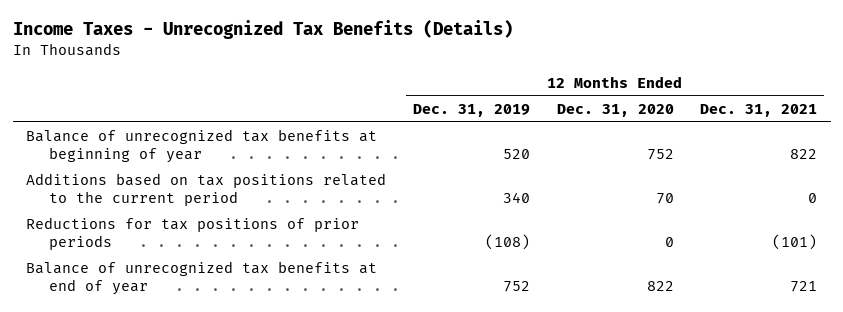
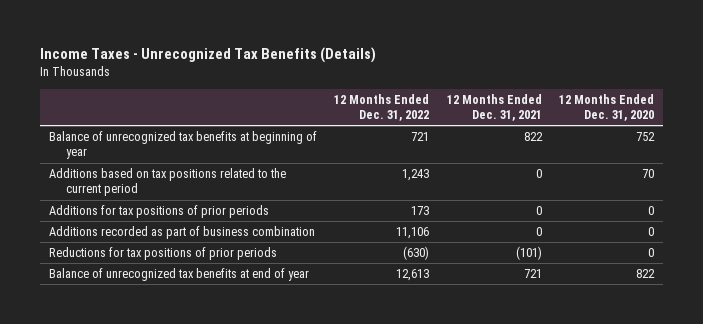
[412,103,530,117] Dec. 31, 2019 -> none
none -> [334,93,430,122] 12 Months Ended Dec. 31, 2022
none -> [48,204,269,218] Additions for tax positions of prior periods
none -> [48,225,315,239] Additions recorded as part of business combination

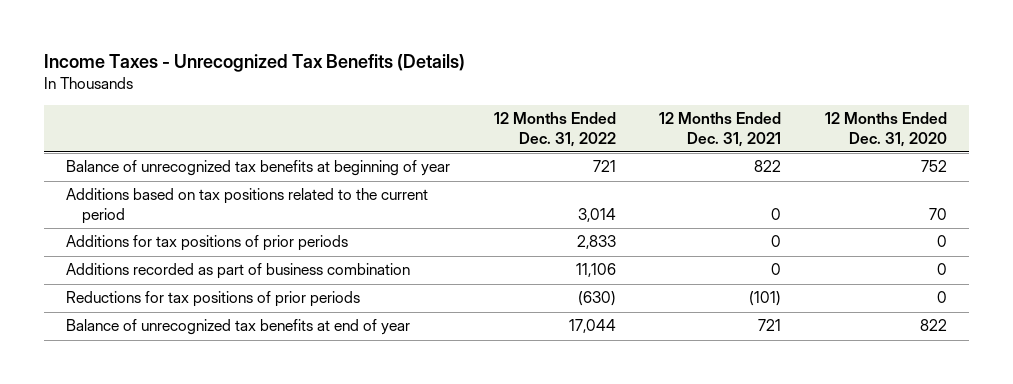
[402,168,430,181] 1,243 -> [577,207,616,222] 3,014
[411,205,430,215] 173 -> [576,235,616,250] 2,833
[396,268,430,281] 12,613 -> [568,319,616,334] 17,044

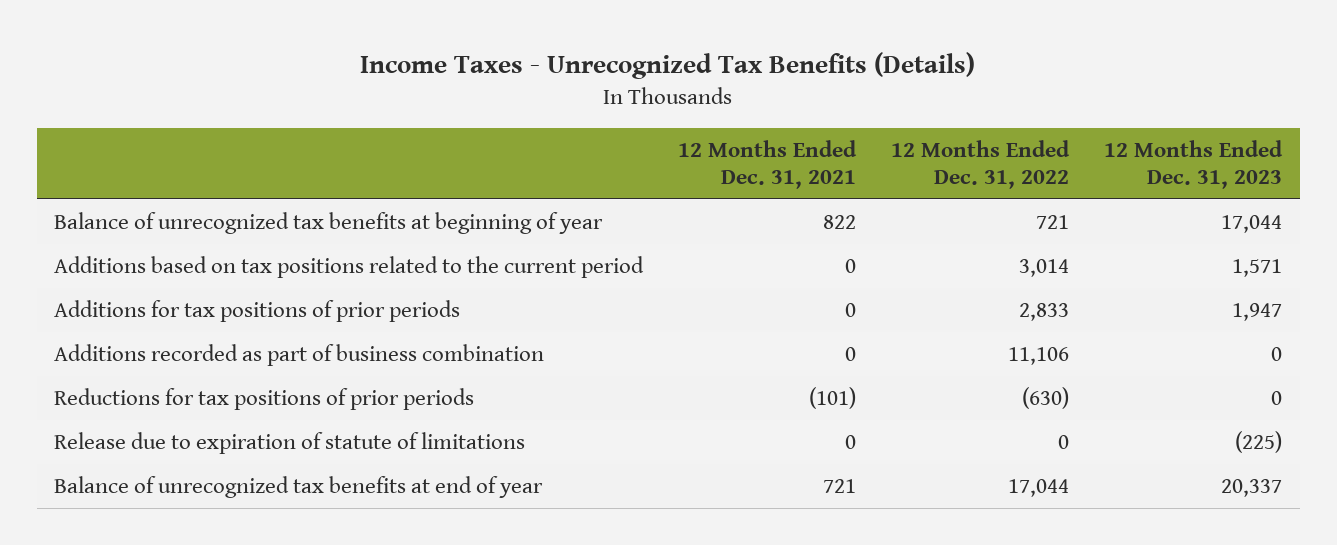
[824,112,947,147] 12 Months Ended Dec. 31, 2020 -> none
none -> [1104,139,1284,189] 12 Months Ended Dec. 31, 2023
none -> [54,432,526,455] Release due to expiration of statute of limitations

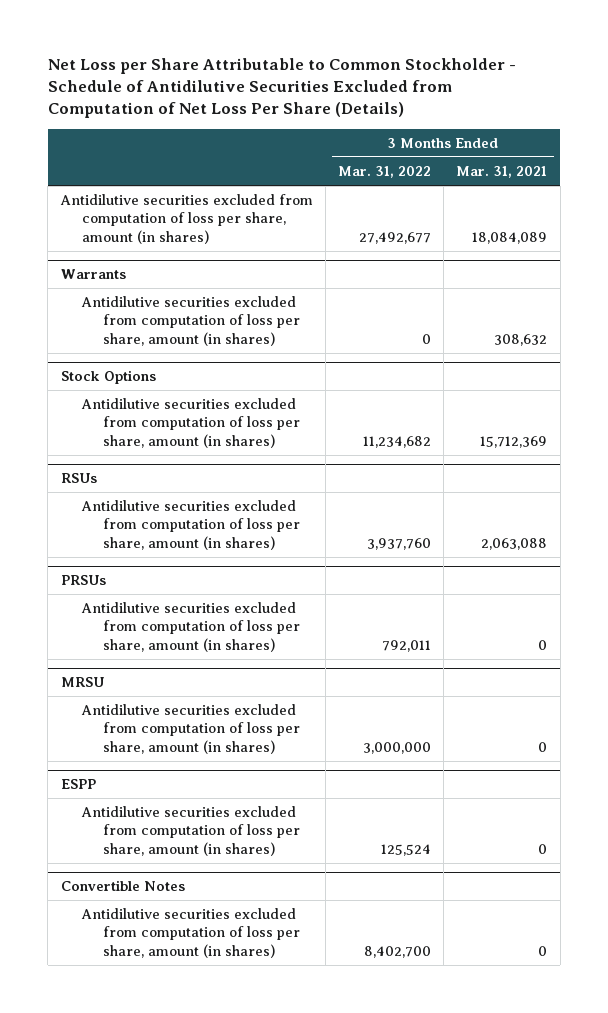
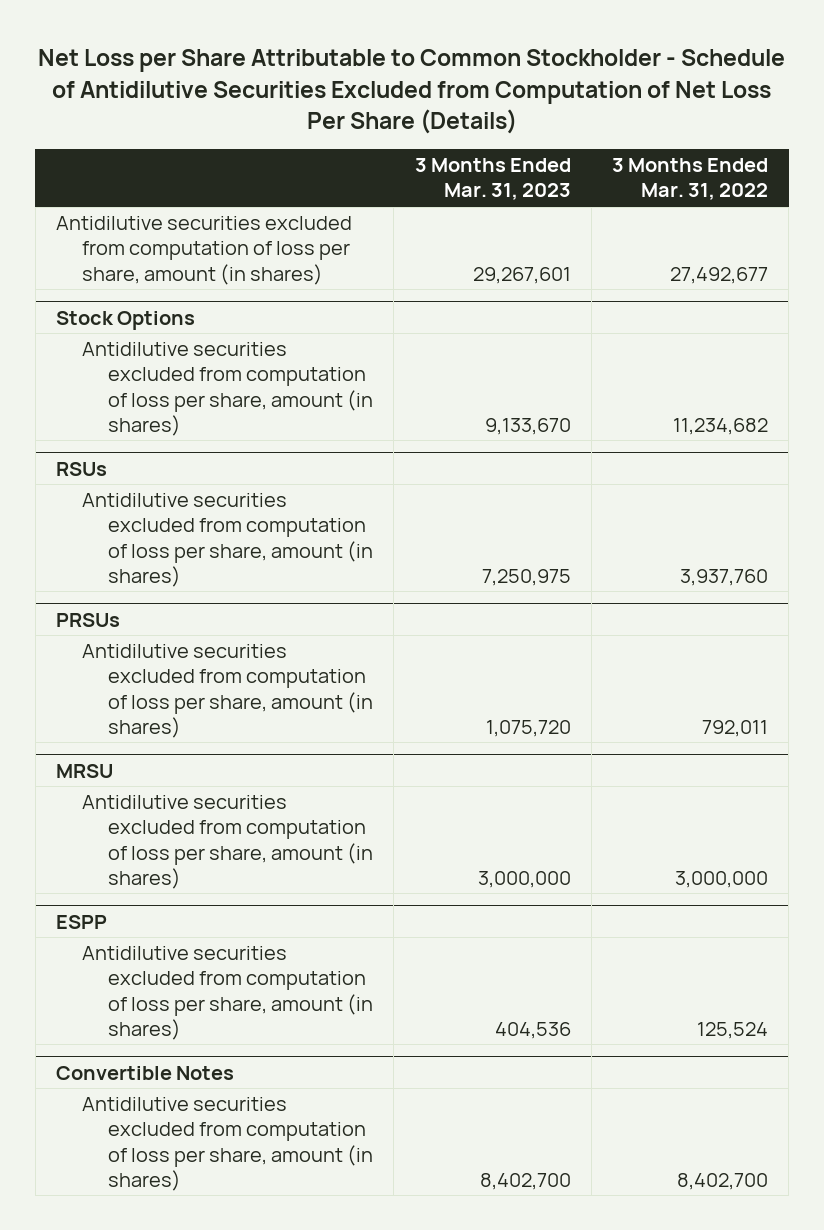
[456,165,548,178] Mar. 31, 2021 -> none
none -> [414,158,571,201] 3 Months Ended Mar. 31, 2023
[60,269,126,280] Warrants -> none
[80,296,300,346] Antidilutive securities excluded from computation of loss per share, amount (in shares) -> none

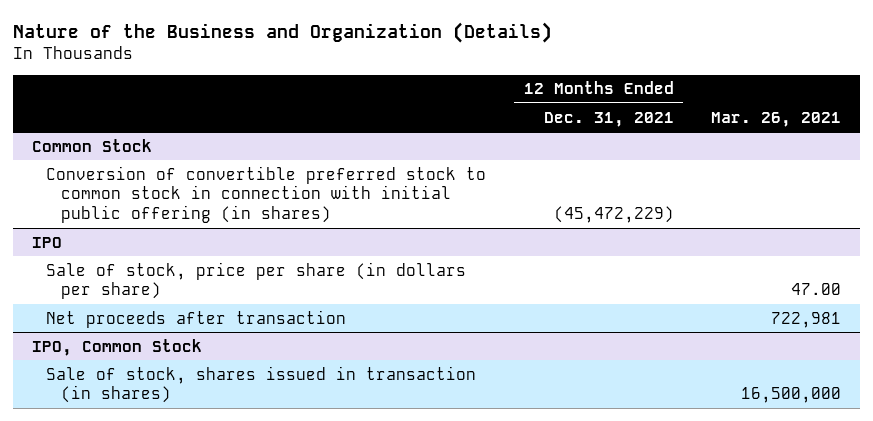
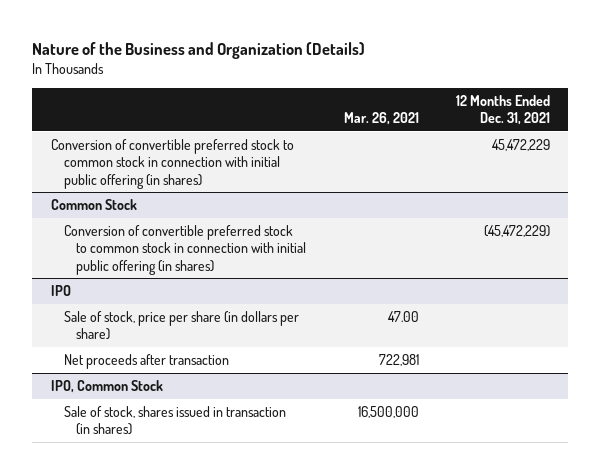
none -> [51,139,295,189] Conversion of convertible preferred stock to common stock in connection with initial public offering (in shares)

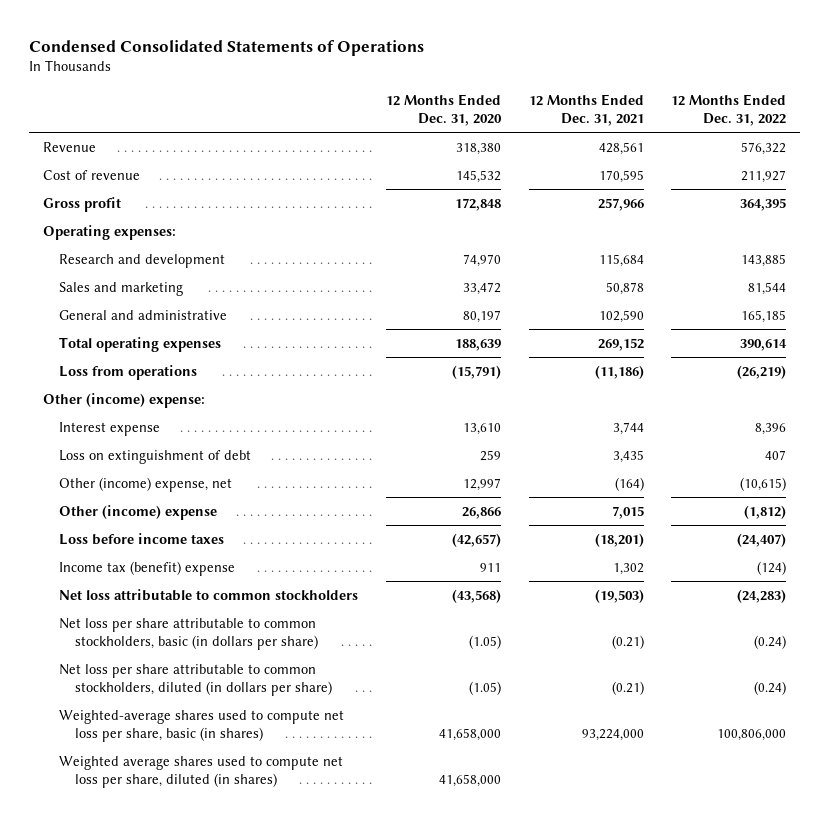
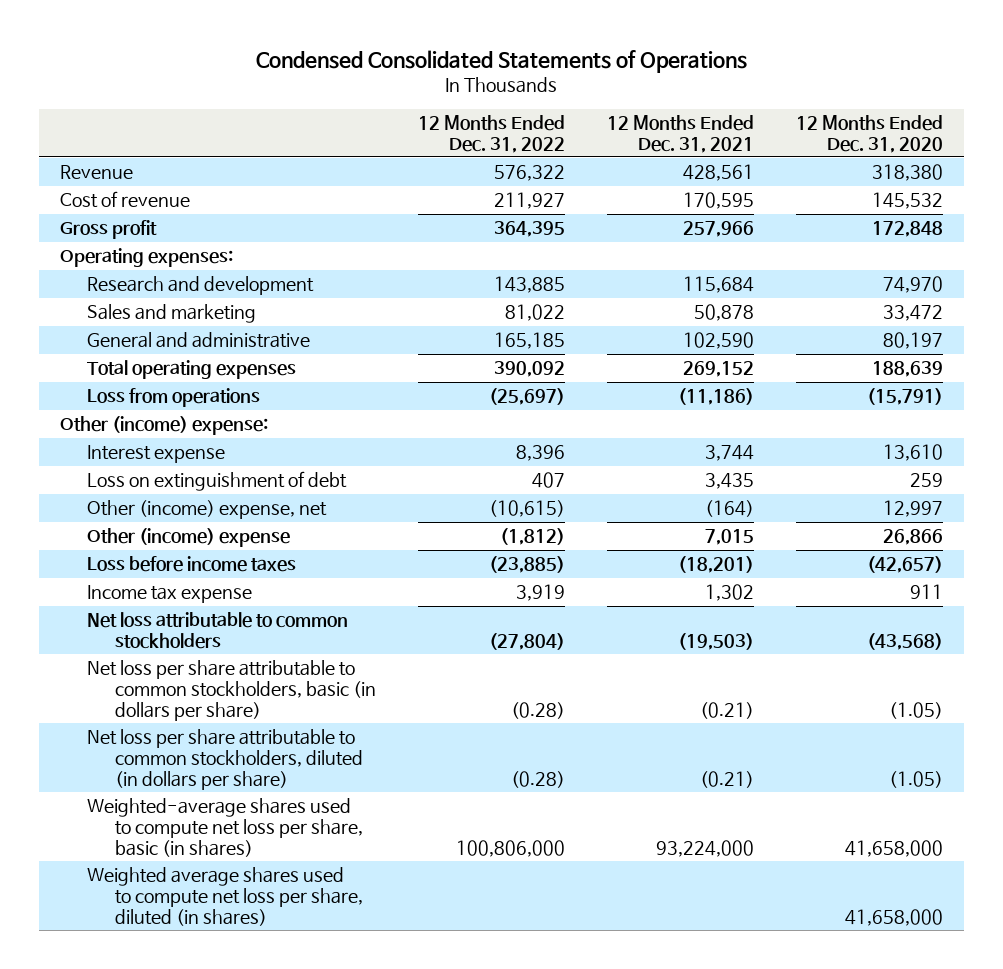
[748,282,787,296] 81,544 -> [504,304,565,322] 81,022
[740,339,788,352] 390,614 -> [493,361,565,378] 390,092
[737,365,787,380] (26,219) -> [488,388,565,406] (25,697)
[737,533,787,548] (24,407) -> [488,556,565,574] (23,885)
[58,561,235,577] Income tax (benefit) expense -> [87,585,253,604] Income tax expense
[757,561,787,576] (124) -> [515,584,565,602] 3,919
[737,589,787,604] (24,283) -> [488,633,565,651] (27,804)
[754,634,787,649] (0.24) -> [510,702,565,720] (0.28)
[754,680,787,695] (0.24) -> [510,771,565,789] (0.28)

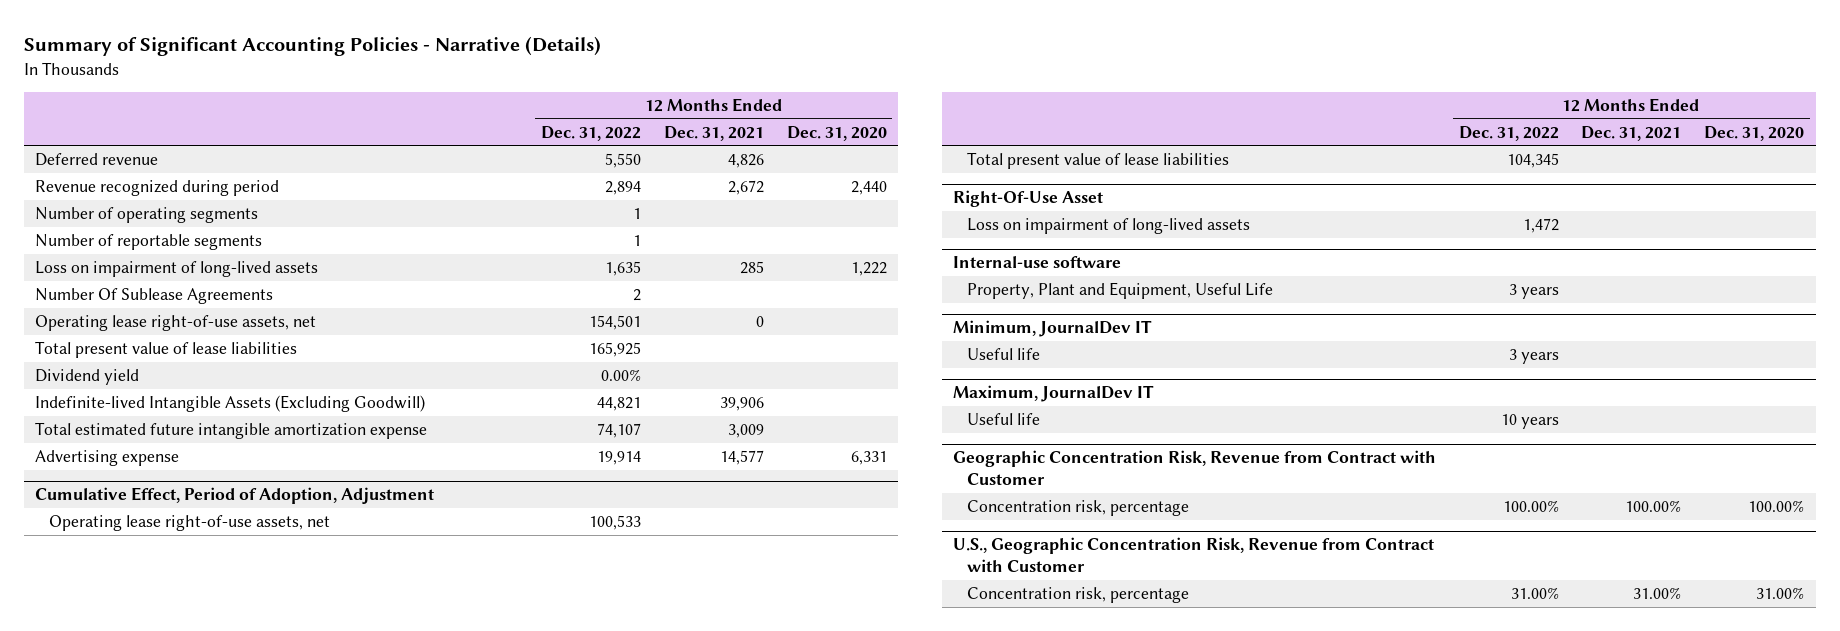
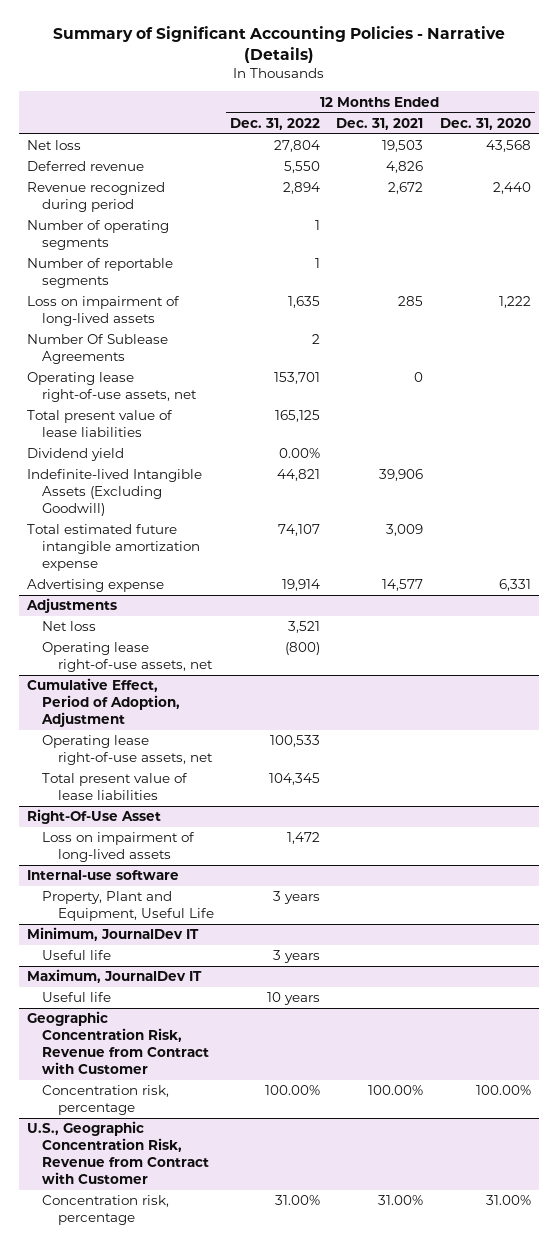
none -> [26,140,81,151] Net loss
[589,314,642,330] 154,501 -> [273,372,320,385] 153,701
[589,341,642,357] 165,925 -> [274,410,320,423] 165,125
none -> [25,598,117,614] Adjustments
none -> [42,621,97,632] Net loss
none -> [42,642,213,673] Operating lease right-of-use assets, net

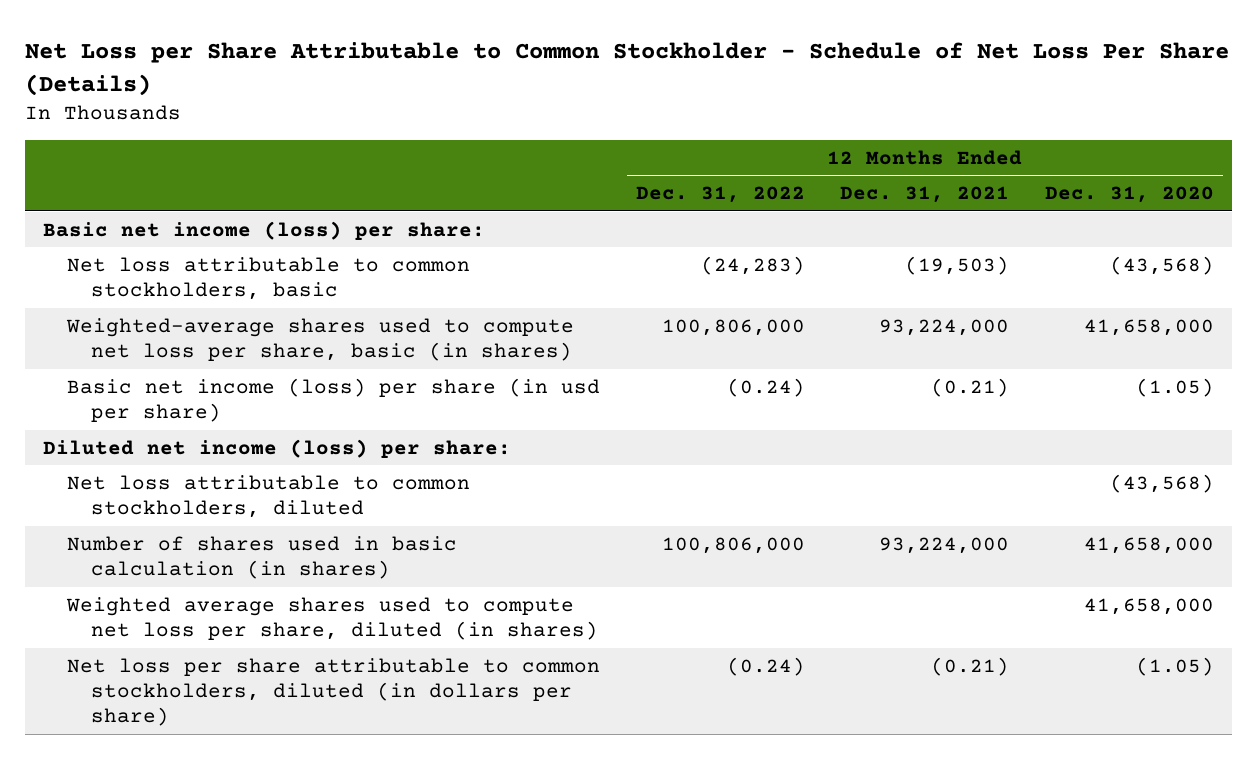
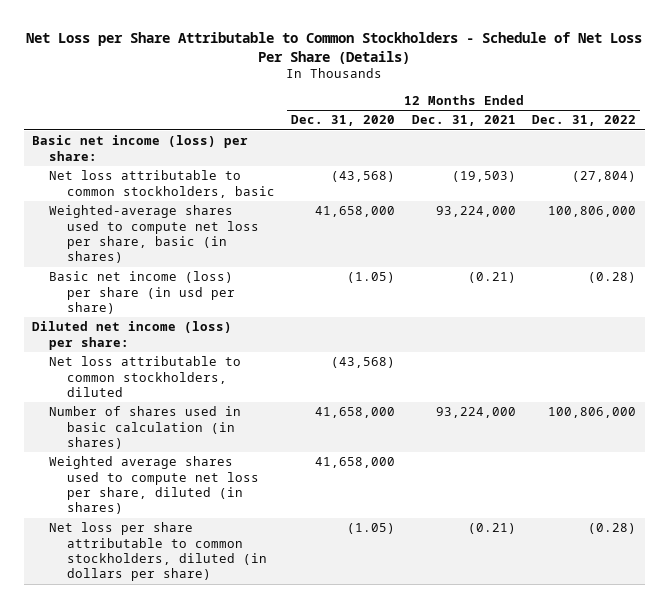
[25,41,1230,96] Net Loss per Share Attributable to Common Stockholder - Schedule of Net Loss Per Share (Details) -> [26,31,643,64] Net Loss per Share Attributable to Common Stockholders - Schedule of Net Loss Per Share (Details)
[700,255,805,275] (24,283) -> [572,171,637,183] (27,804)
[726,377,805,397] (0.24) -> [588,272,637,284] (0.28)
[726,656,805,676] (0.24) -> [588,523,637,535] (0.28)

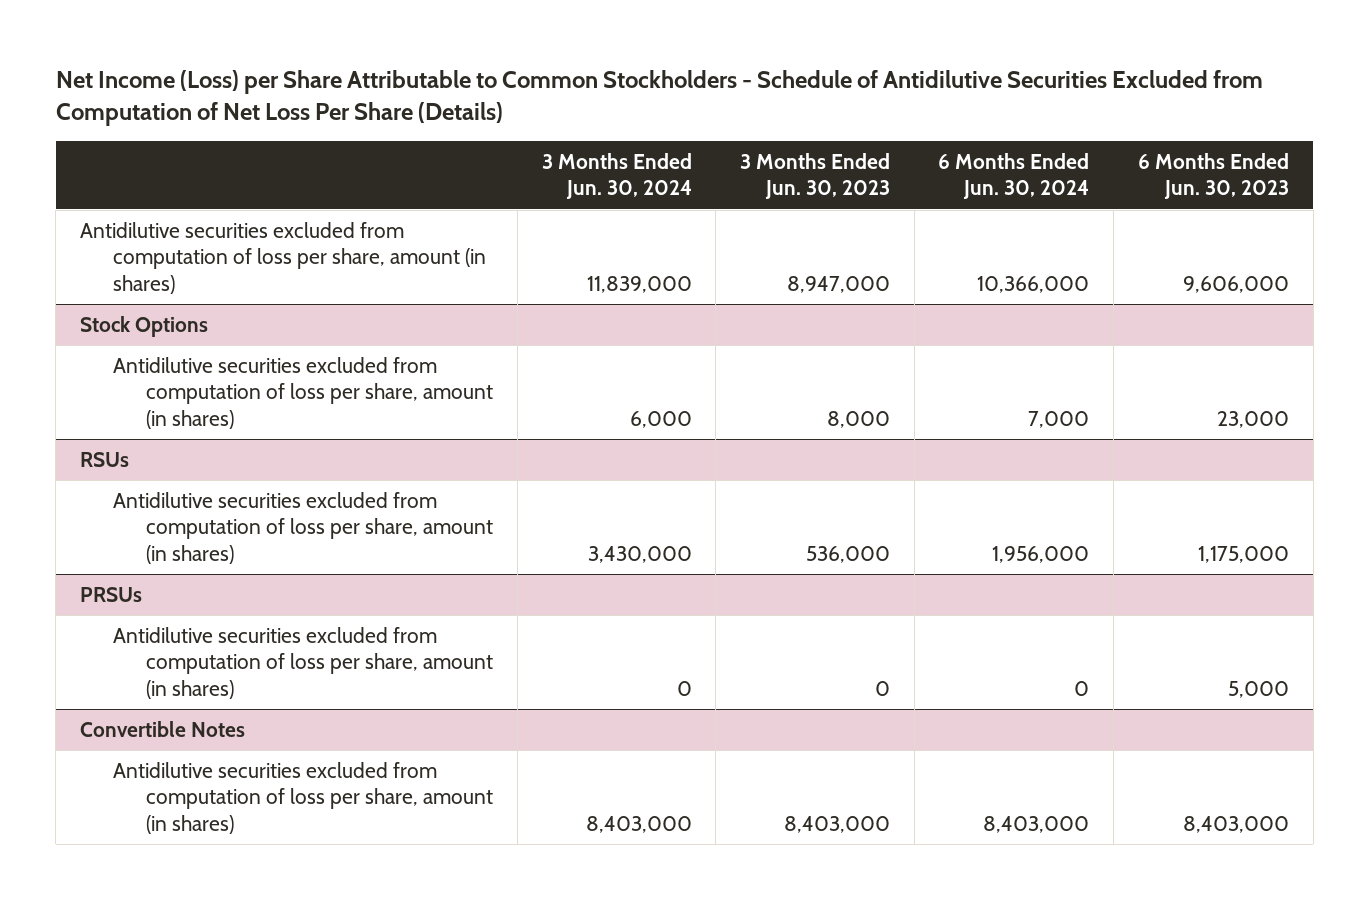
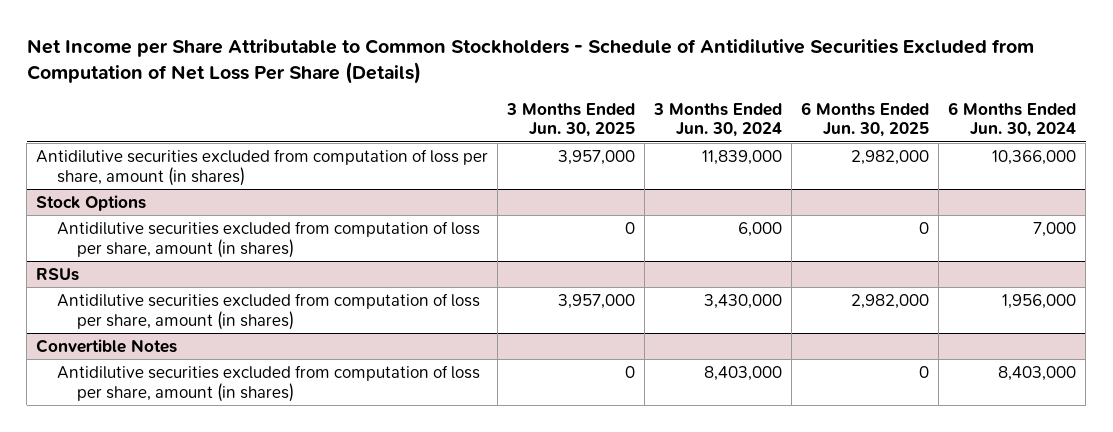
[55,70,1263,127] Net Income (Loss) per Share Attributable to Common Stockholders - Schedule of Antidilutive Securities Excluded from Computation of Net Loss Per Share (Details) -> [26,38,1034,84] Net Income per Share Attributable to Common Stockholders - Schedule of Antidilutive Securities Excluded from Computation of Net Loss Per Share (Details)
[740,152,891,200] 3 Months Ended Jun. 30, 2023 -> none
[1137,152,1289,200] 6 Months Ended Jun. 30, 2023 -> none
none -> [506,102,636,138] 3 Months Ended Jun. 30, 2025
none -> [801,101,930,138] 6 Months Ended Jun. 30, 2025
[79,586,142,602] PRSUs -> none
[113,626,494,699] Antidilutive securities excluded from computation of loss per share, amount (in shares) -> none

